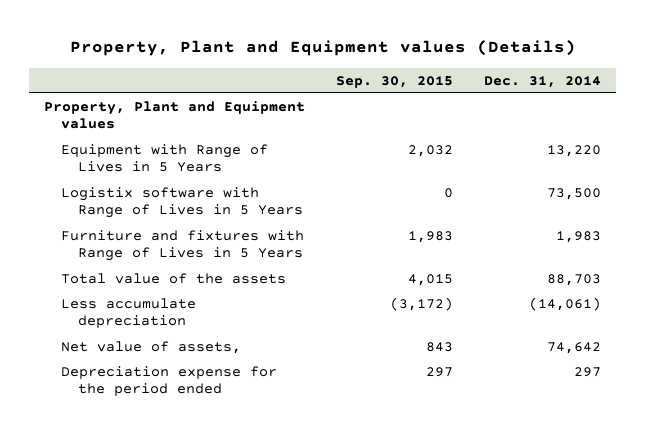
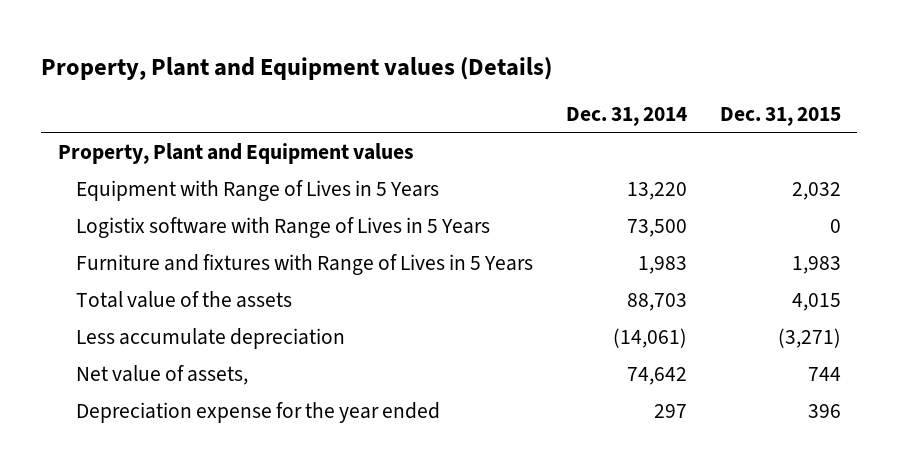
[336,75,454,88] Sep. 30, 2015 -> none
none -> [719,107,841,127] Dec. 31, 2015
[61,366,278,397] Depreciation expense for the period ended -> [75,402,440,424] Depreciation expense for the year ended

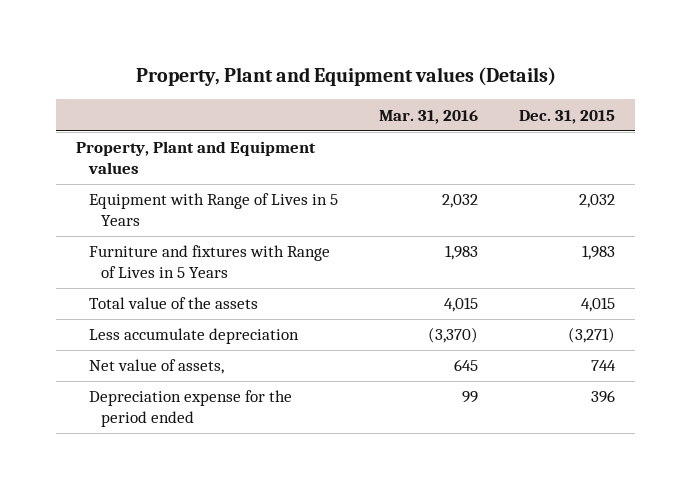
[565,107,687,127] Dec. 31, 2014 -> none
none -> [378,109,478,124] Mar. 31, 2016
[75,217,490,239] Logistix software with Range of Lives in 5 Years -> none
[75,402,440,424] Depreciation expense for the year ended -> [88,390,292,428] Depreciation expense for the period ended

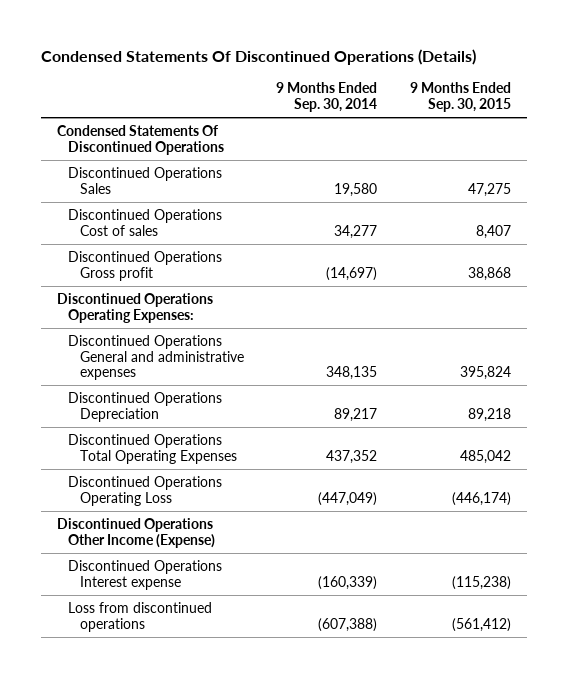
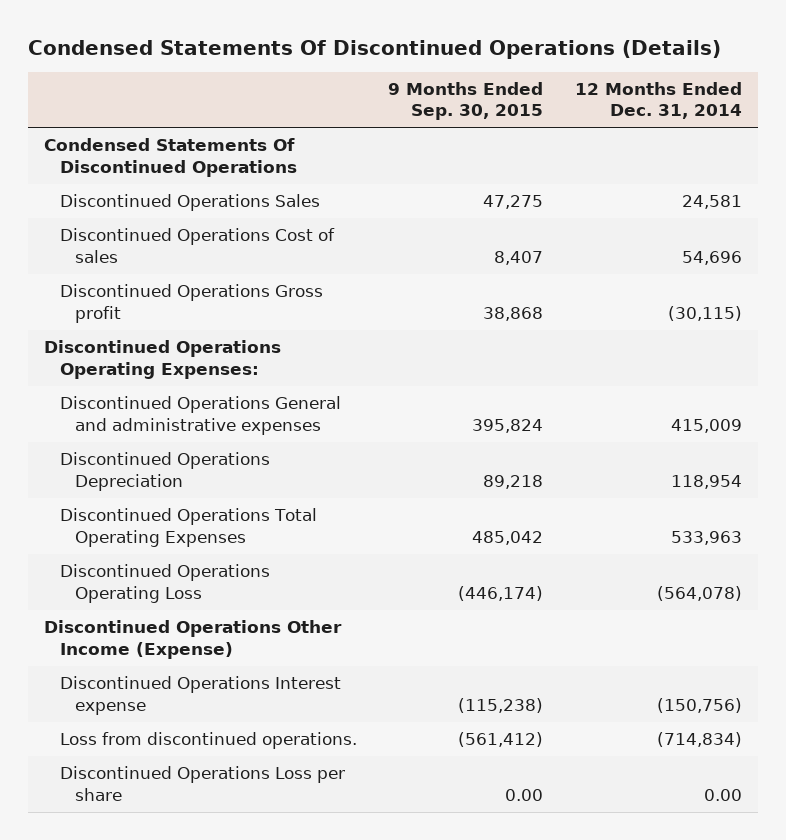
[276,82,378,113] 9 Months Ended Sep. 30, 2014 -> none
none -> [575,82,743,120] 12 Months Ended Dec. 31, 2014
[68,601,213,632] Loss from discontinued operations -> [59,732,357,750] Loss from discontinued operations.
none -> [59,766,345,801] Discontinued Operations Loss per share

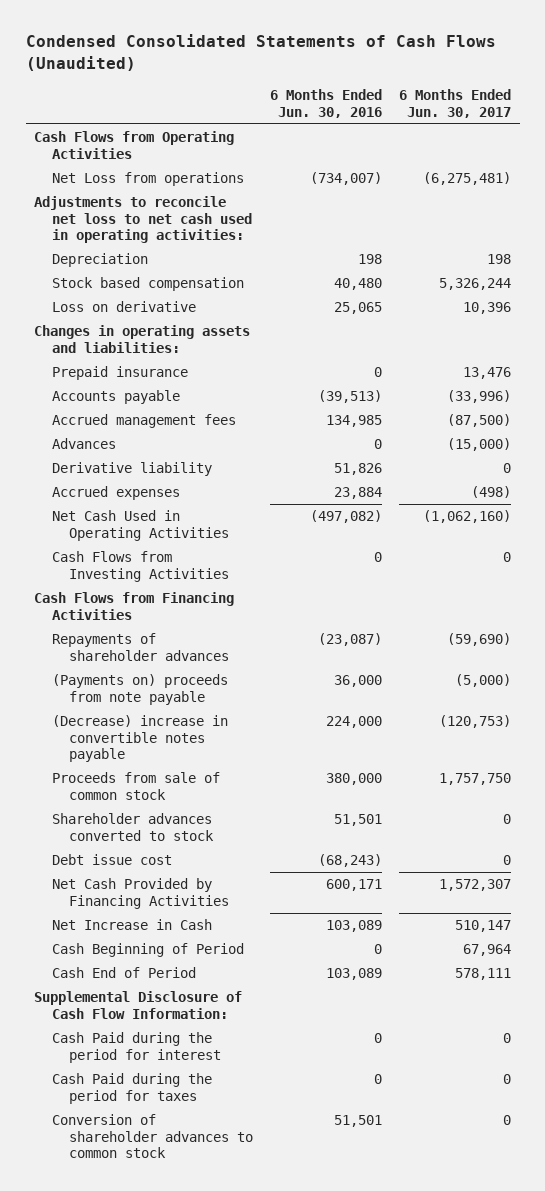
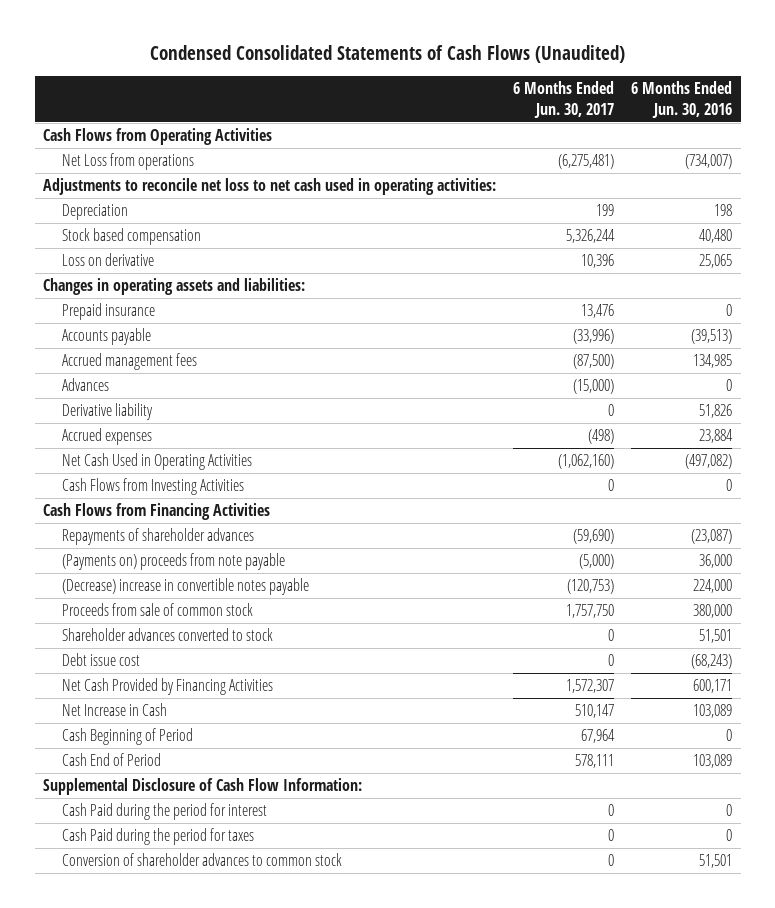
[487,254,512,265] 198 -> [596,204,615,217] 199

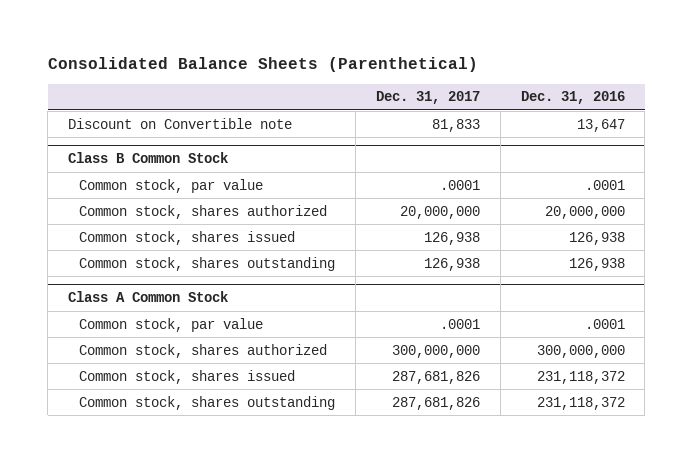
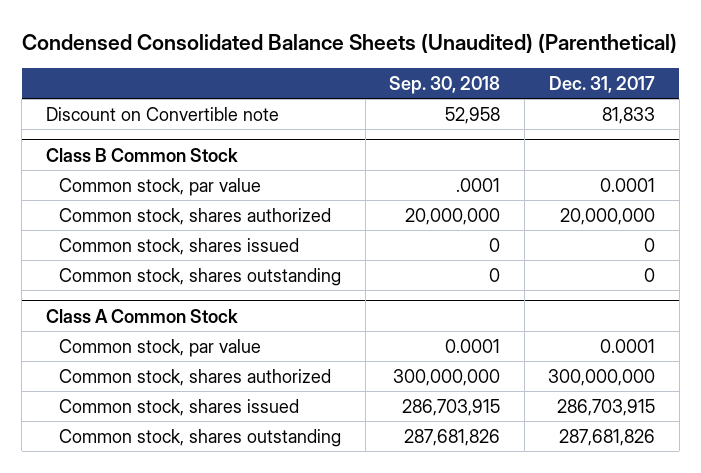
[47,57,478,73] Consolidated Balance Sheets (Parenthetical) -> [21,32,677,53] Condensed Consolidated Balance Sheets (Unaudited) (Parenthetical)
[520,91,625,105] Dec. 31, 2016 -> none
none -> [389,75,501,94] Sep. 30, 2018
[439,179,480,190] .0001 -> [600,177,656,192] 0.0001
[423,231,480,245] 126,938 -> [644,237,656,252] 0
[423,257,480,271] 126,938 -> [644,267,656,282] 0
[439,318,480,329] .0001 -> [600,338,656,353] 0.0001
[391,370,480,384] 287,681,826 -> [557,398,656,416] 286,703,915

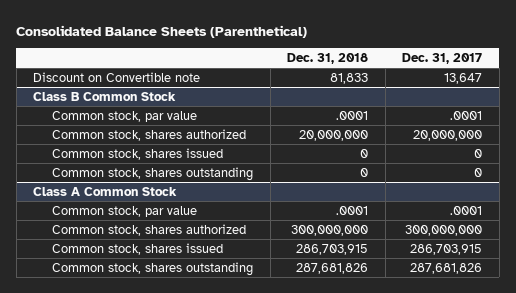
[21,32,677,53] Condensed Consolidated Balance Sheets (Unaudited) (Parenthetical) -> [16,24,308,38] Consolidated Balance Sheets (Parenthetical)
[389,75,501,94] Sep. 30, 2018 -> none
none -> [287,52,369,64] Dec. 31, 2018
[602,106,656,124] 81,833 -> [444,72,483,84] 13,647
[600,177,656,192] 0.0001 -> [450,110,483,120] .0001
[600,338,656,353] 0.0001 -> [450,205,483,215] .0001

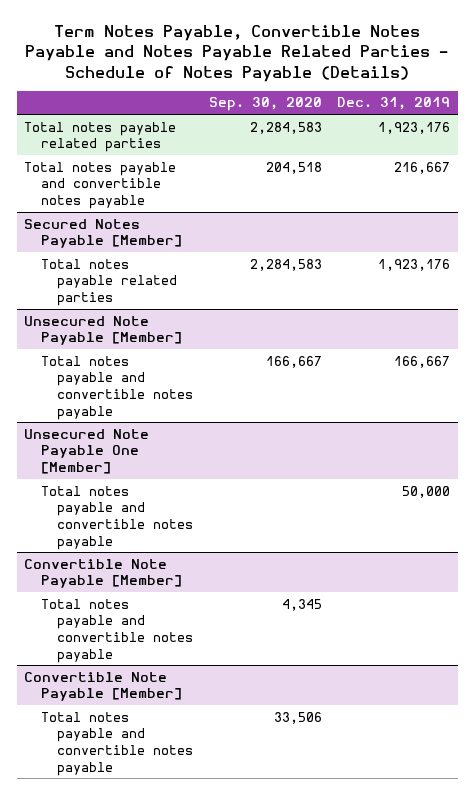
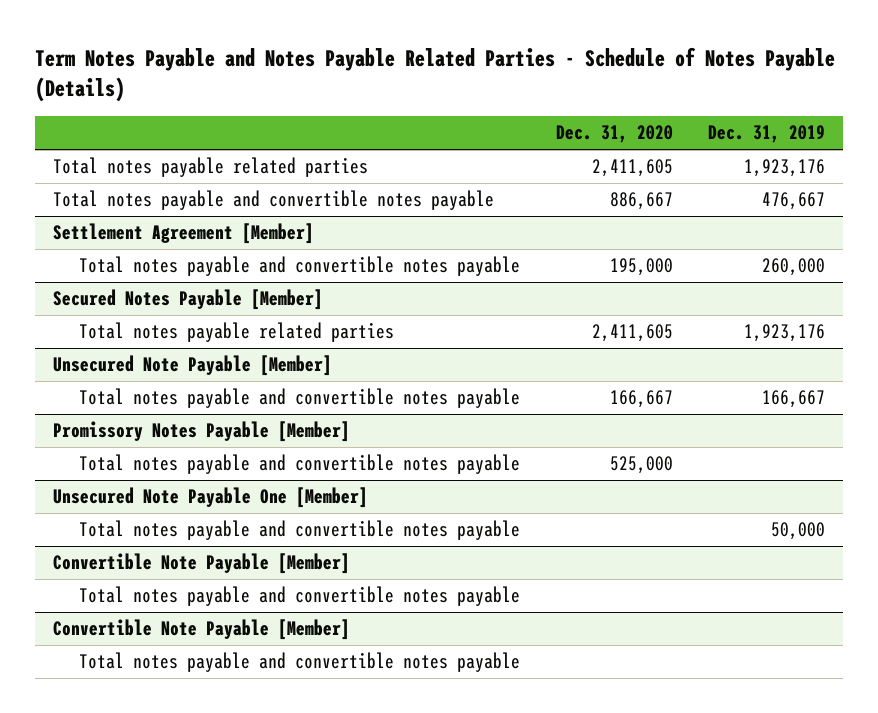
[25,24,449,82] Term Notes Payable, Convertible Notes Payable and Notes Payable Related Parties - Schedule of Notes Payable (Details) -> [35,46,836,103] Term Notes Payable and Notes Payable Related Parties - Schedule of Notes Payable (Details)
[208,97,322,112] Sep. 30, 2020 -> none
none -> [555,125,673,144] Dec. 31, 2020
[394,161,451,174] 216,667 -> [761,192,825,211] 476,667
none -> [52,223,314,245] Settlement Agreement [Member]
none -> [79,256,521,277] Total notes payable and convertible notes payable
none -> [52,421,350,443] Promissory Notes Payable [Member]
none -> [79,454,521,475] Total notes payable and convertible notes payable

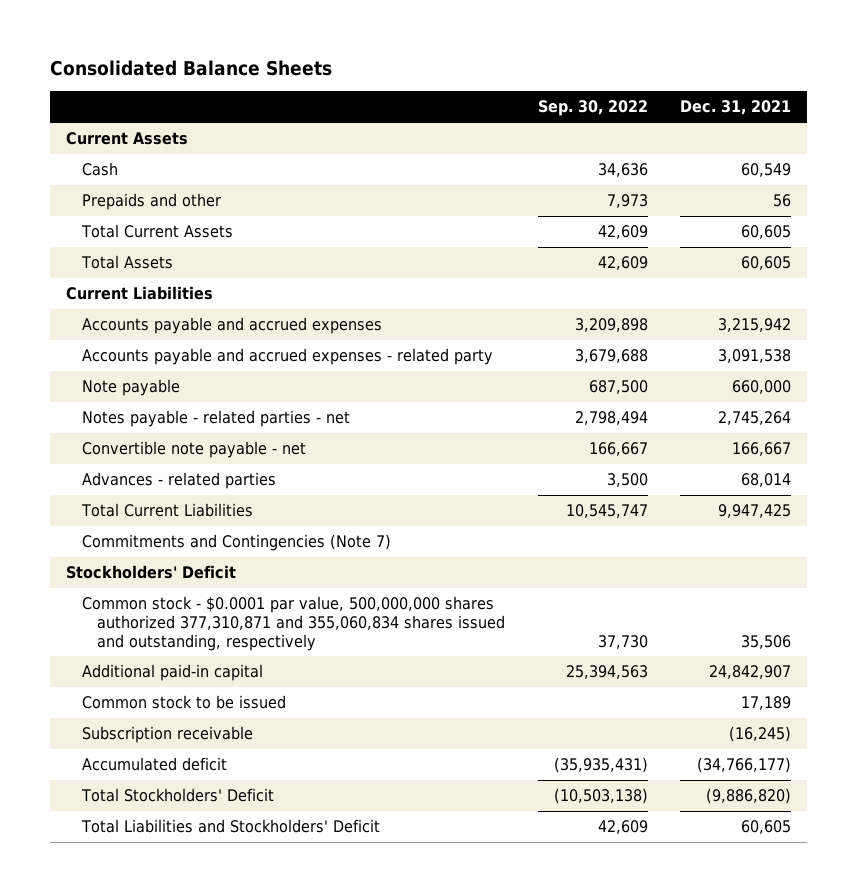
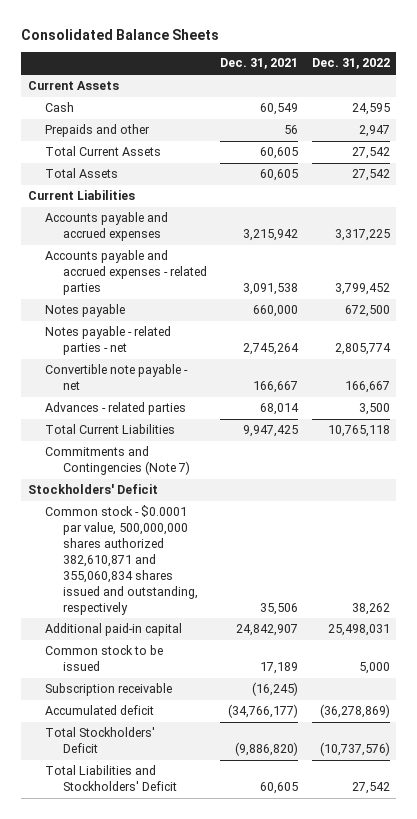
[537,100,648,117] Sep. 30, 2022 -> none
none -> [311,58,390,70] Dec. 31, 2022
[81,348,493,366] Accounts payable and accrued expenses - related party -> [45,250,207,296] Accounts payable and accrued expenses - related parties
[81,379,180,397] Note payable -> [45,304,126,318] Notes payable
[81,596,506,651] Common stock - $0.0001 par value, 500,000,000 shares authorized 377,310,871 and 355,060,834 shares issued and outstanding, respectively -> [45,505,198,615] Common stock - $0.0001 par value, 500,000,000 shares authorized 382,610,871 and 355,060,834 shares issued and outstanding, respectively

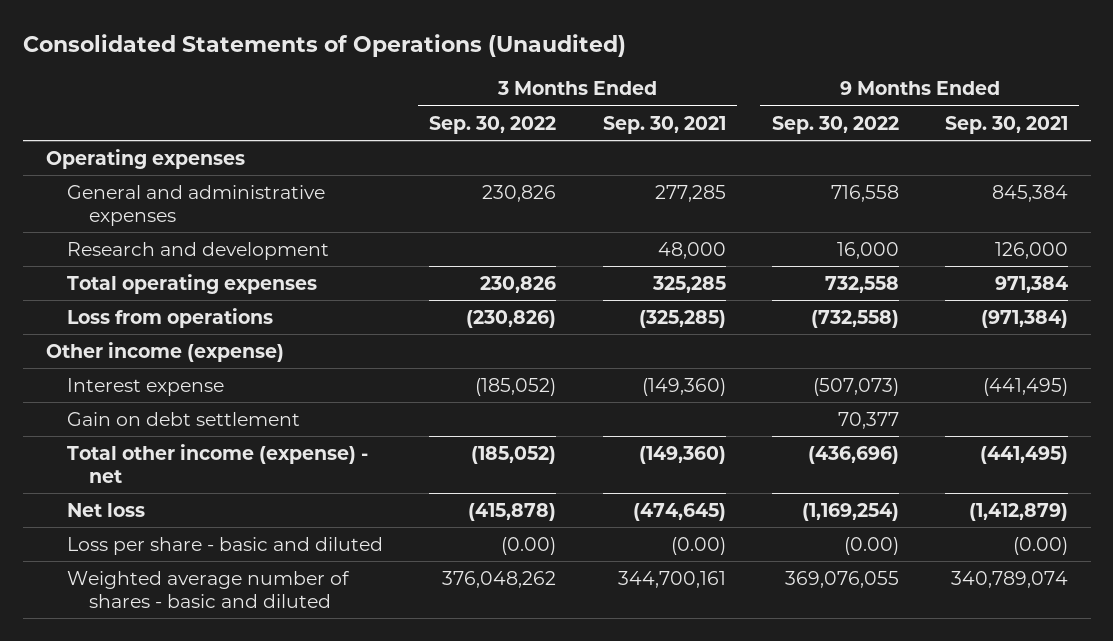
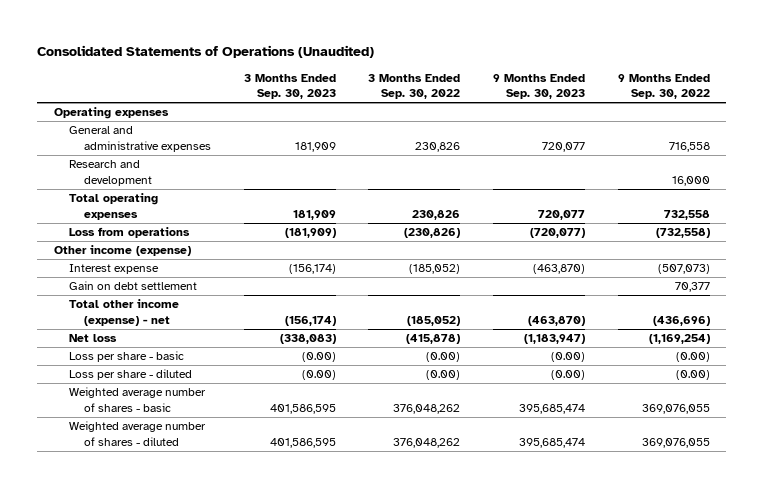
[602,115,726,134] Sep. 30, 2021 -> none
[944,115,1068,134] Sep. 30, 2021 -> none
none -> [243,73,336,100] 3 Months Ended Sep. 30, 2023
none -> [493,73,586,100] 9 Months Ended Sep. 30, 2023
[67,536,384,555] Loss per share - basic and diluted -> [68,351,184,363] Loss per share - basic
none -> [68,369,192,381] Loss per share - diluted
[67,570,351,608] Weighted average number of shares - basic and diluted -> [68,387,206,412] Weighted average number of shares - basic
none -> [68,421,206,446] Weighted average number of shares - diluted

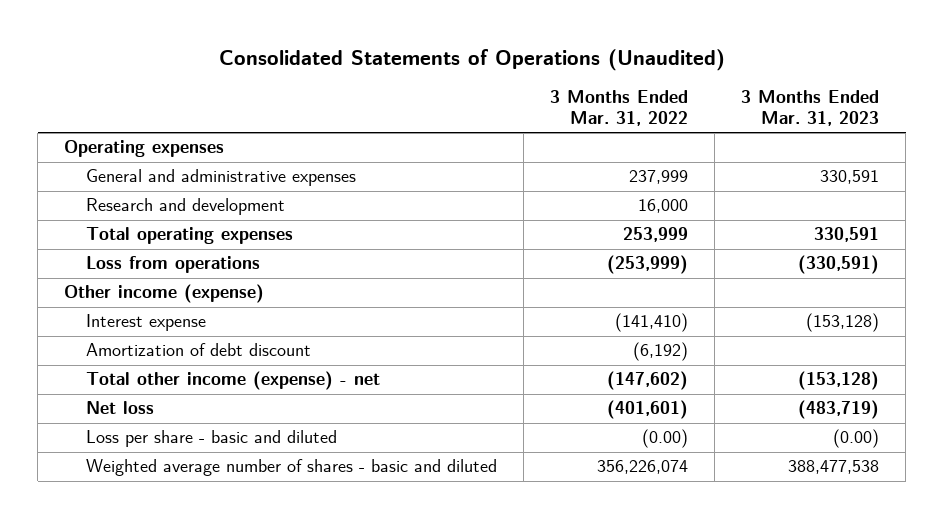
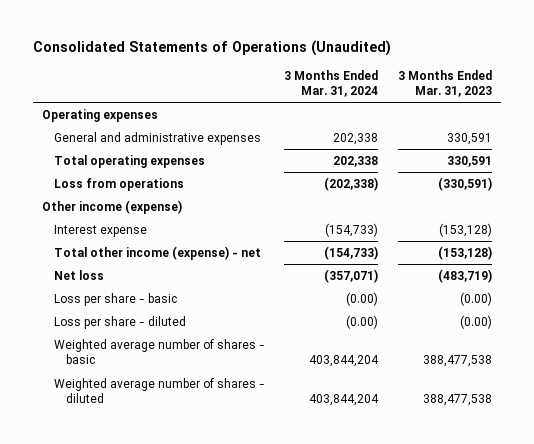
[550,90,689,127] 3 Months Ended Mar. 31, 2022 -> none
none -> [284,69,379,98] 3 Months Ended Mar. 31, 2024
[86,198,286,216] Research and development -> none
[86,343,312,357] Amortization of debt discount -> none
[86,430,338,448] Loss per share - basic and diluted -> [54,292,178,306] Loss per share - basic
none -> [54,315,187,329] Loss per share - diluted
[86,459,498,477] Weighted average number of shares - basic and diluted -> [54,338,266,365] Weighted average number of shares - basic
none -> [54,377,266,404] Weighted average number of shares - diluted

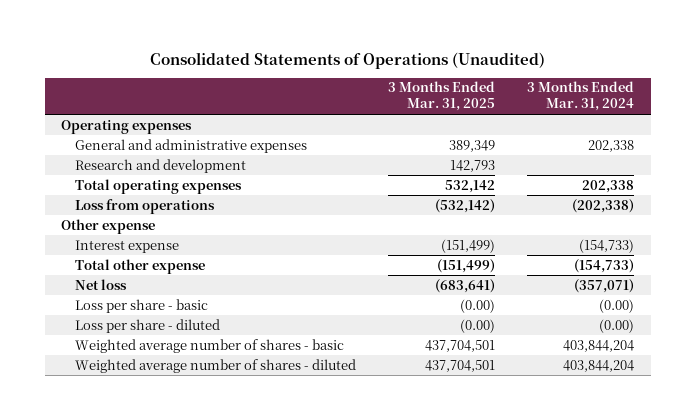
[397,69,492,98] 3 Months Ended Mar. 31, 2023 -> none
none -> [387,81,495,112] 3 Months Ended Mar. 31, 2025
none -> [74,158,246,173] Research and development
[42,199,183,214] Other income (expense) -> [60,218,155,234] Other expense
[54,245,262,260] Total other income (expense) - net -> [74,258,205,274] Total other expense

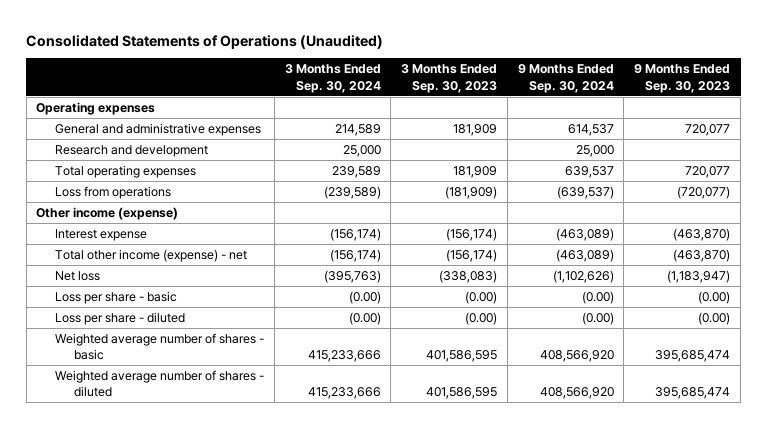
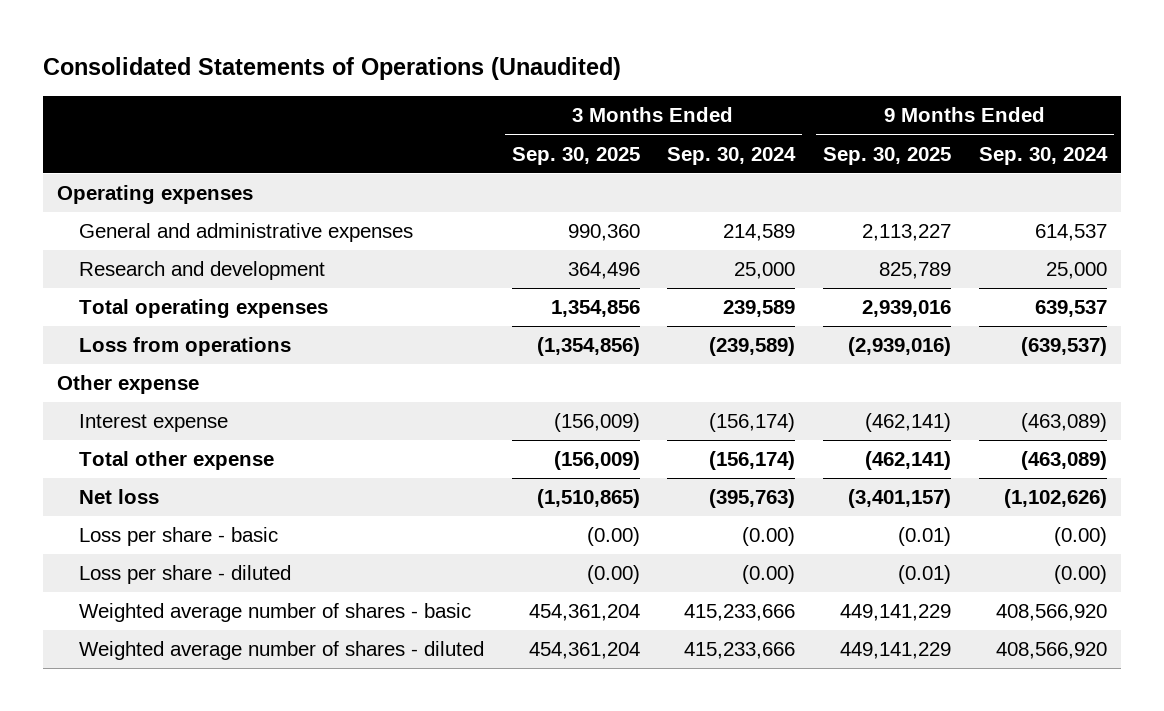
[401,64,498,93] 3 Months Ended Sep. 30, 2023 -> none
[634,64,731,93] 9 Months Ended Sep. 30, 2023 -> none
none -> [511,146,640,165] Sep. 30, 2025
none -> [823,146,952,165] Sep. 30, 2025
[36,207,179,221] Other income (expense) -> [57,375,200,395] Other expense
[55,249,248,263] Total other income (expense) - net -> [78,451,274,471] Total other expense

